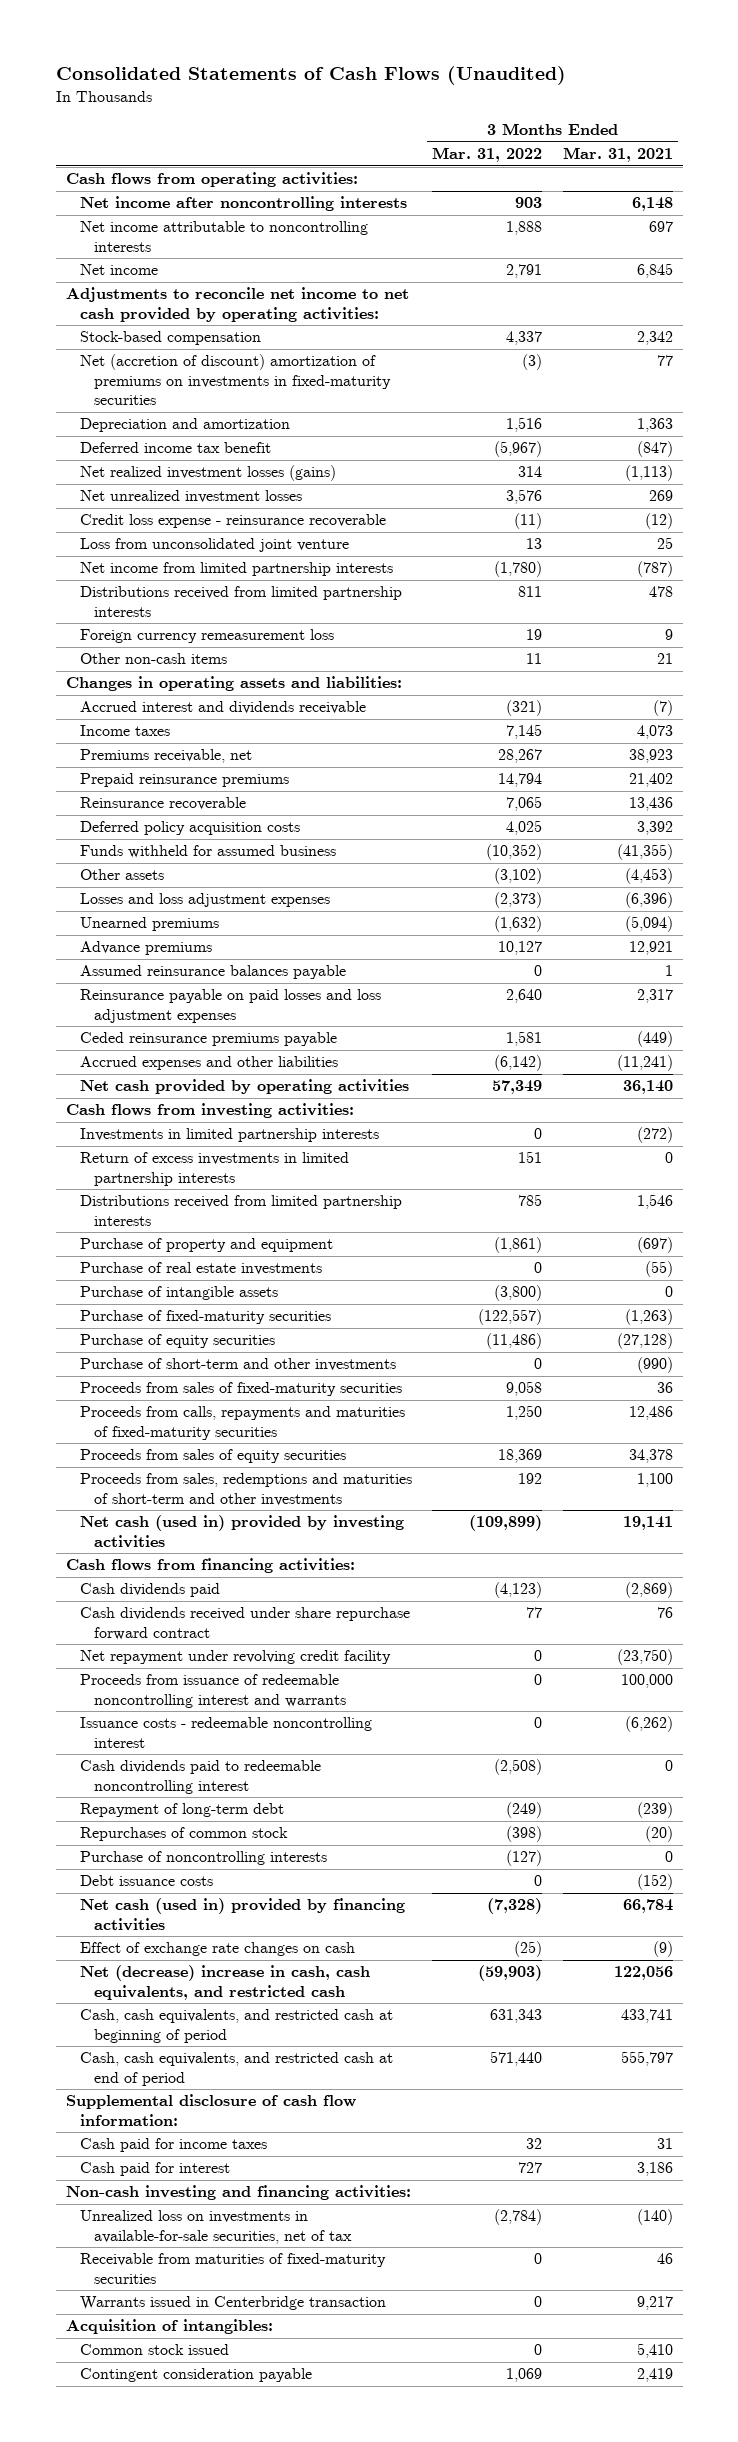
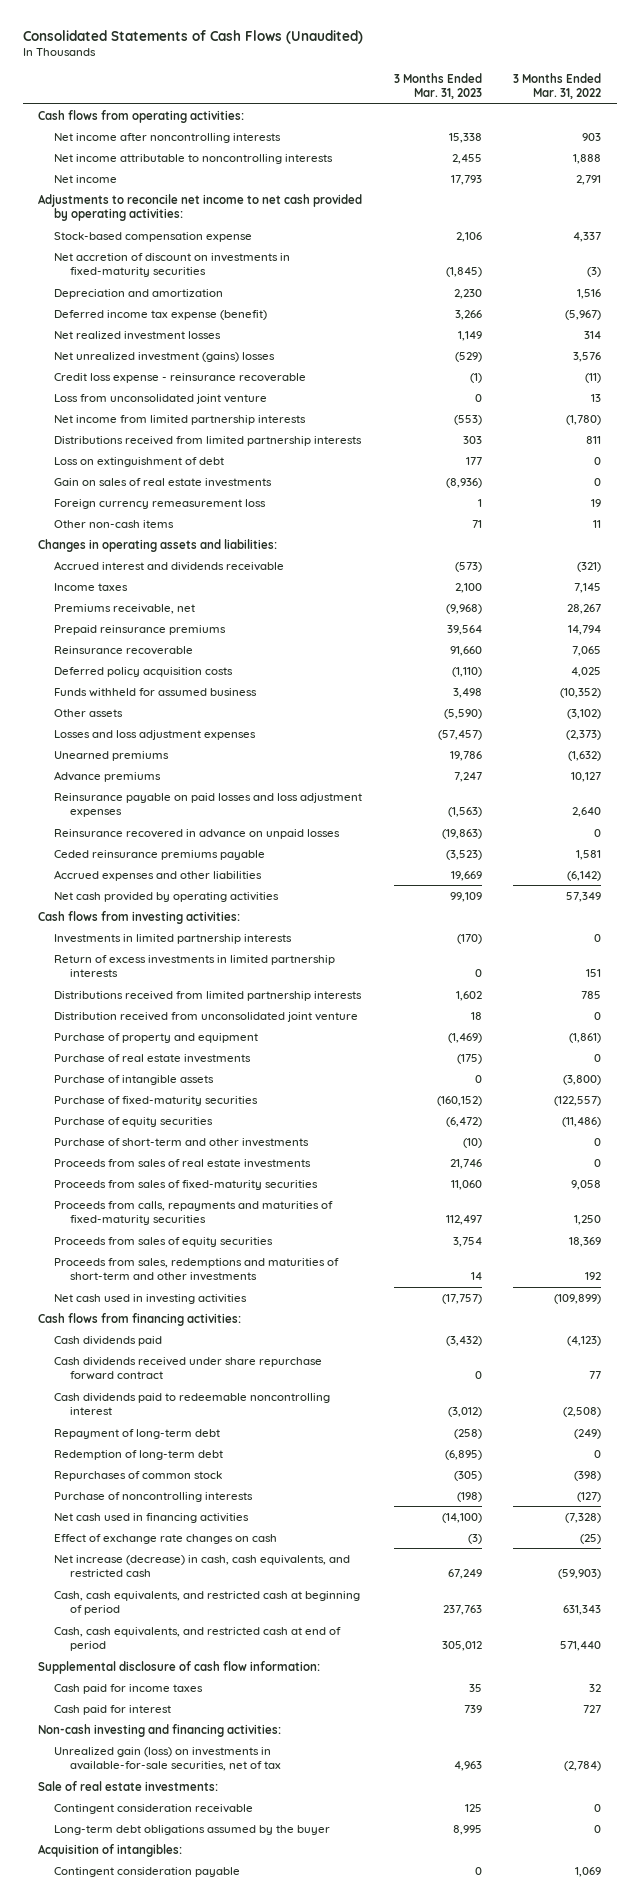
[562,147,673,163] Mar. 31, 2021 -> none
none -> [393,72,482,100] 3 Months Ended Mar. 31, 2023
[80,331,262,346] Stock-based compensation -> [54,231,253,242] Stock-based compensation expense
[80,354,392,406] Net (accretion of discount) amortization of premiums on investments in fixed-maturity securities -> [54,252,291,278] Net accretion of discount on investments in fixed-maturity securities
[80,442,272,454] Deferred income tax benefit -> [54,309,268,320] Deferred income tax expense (benefit)
[80,465,337,482] Net realized investment losses (gains) -> [54,330,222,340] Net realized investment losses
[80,490,303,504] Net unrealized investment losses -> [54,351,276,362] Net unrealized investment (gains) losses
none -> [54,456,225,467] Loss on extinguishment of debt
none -> [54,477,273,487] Gain on sales of real estate investments
[80,965,347,980] Assumed reinsurance balances payable -> none
none -> [54,828,341,839] Reinsurance recovered in advance on unpaid losses
none -> [54,1011,359,1022] Distribution received from unconsolidated joint venture
none -> [54,1158,312,1168] Proceeds from sales of real estate investments
[80,1515,405,1548] Net cash (used in) provided by investing activities -> [54,1293,248,1304] Net cash used in investing activities
[80,1650,392,1665] Net repayment under revolving credit facility -> none
[80,1674,347,1708] Proceeds from issuance of redeemable noncontrolling interest and warrants -> none
[80,1717,373,1748] Issuance costs - redeemable noncontrolling interest -> none
none -> [54,1449,224,1460] Redemption of long-term debt
[80,1875,214,1887] Debt issuance costs -> none
[80,1898,406,1931] Net cash (used in) provided by financing activities -> [54,1512,250,1523] Net cash used in financing activities
[80,1965,371,2000] Net (decrease) increase in cash, cash equivalents, and restricted cash -> [54,1554,351,1578] Net increase (decrease) in cash, cash equivalents, and restricted cash
[80,2253,387,2284] Receivable from maturities of fixed-maturity securities -> none
[80,2296,387,2311] Warrants issued in Centerbridge transaction -> none
[80,2210,353,2244] Unrealized loss on investments in available-for-sale securities, net of tax -> [54,1746,281,1772] Unrealized gain (loss) on investments in available-for-sale securities, net of tax
none -> [38,1780,219,1791] Sale of real estate investments:
none -> [54,1803,254,1814] Contingent consideration receivable
none -> [54,1824,331,1835] Long-term debt obligations assumed by the buyer
[80,2344,230,2356] Common stock issued -> none

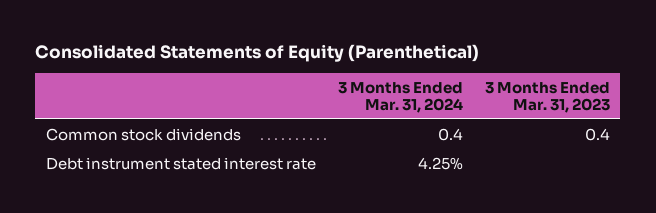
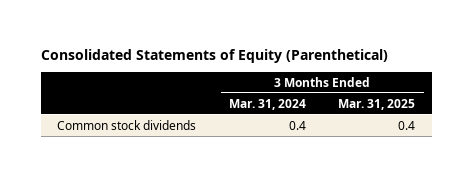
[484,81,610,113] 3 Months Ended Mar. 31, 2023 -> none
none -> [338,98,416,110] Mar. 31, 2025
[46,156,317,170] Debt instrument stated interest rate -> none

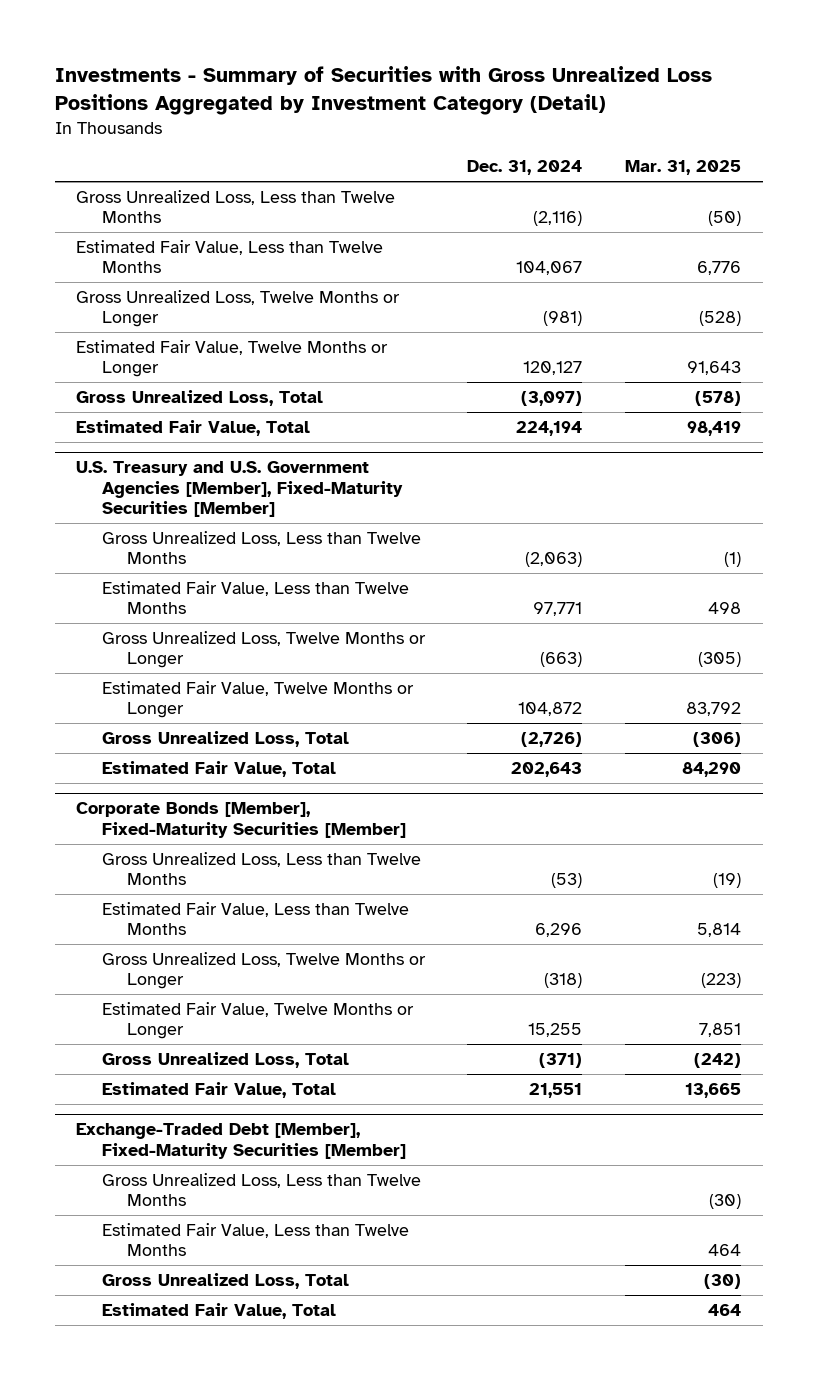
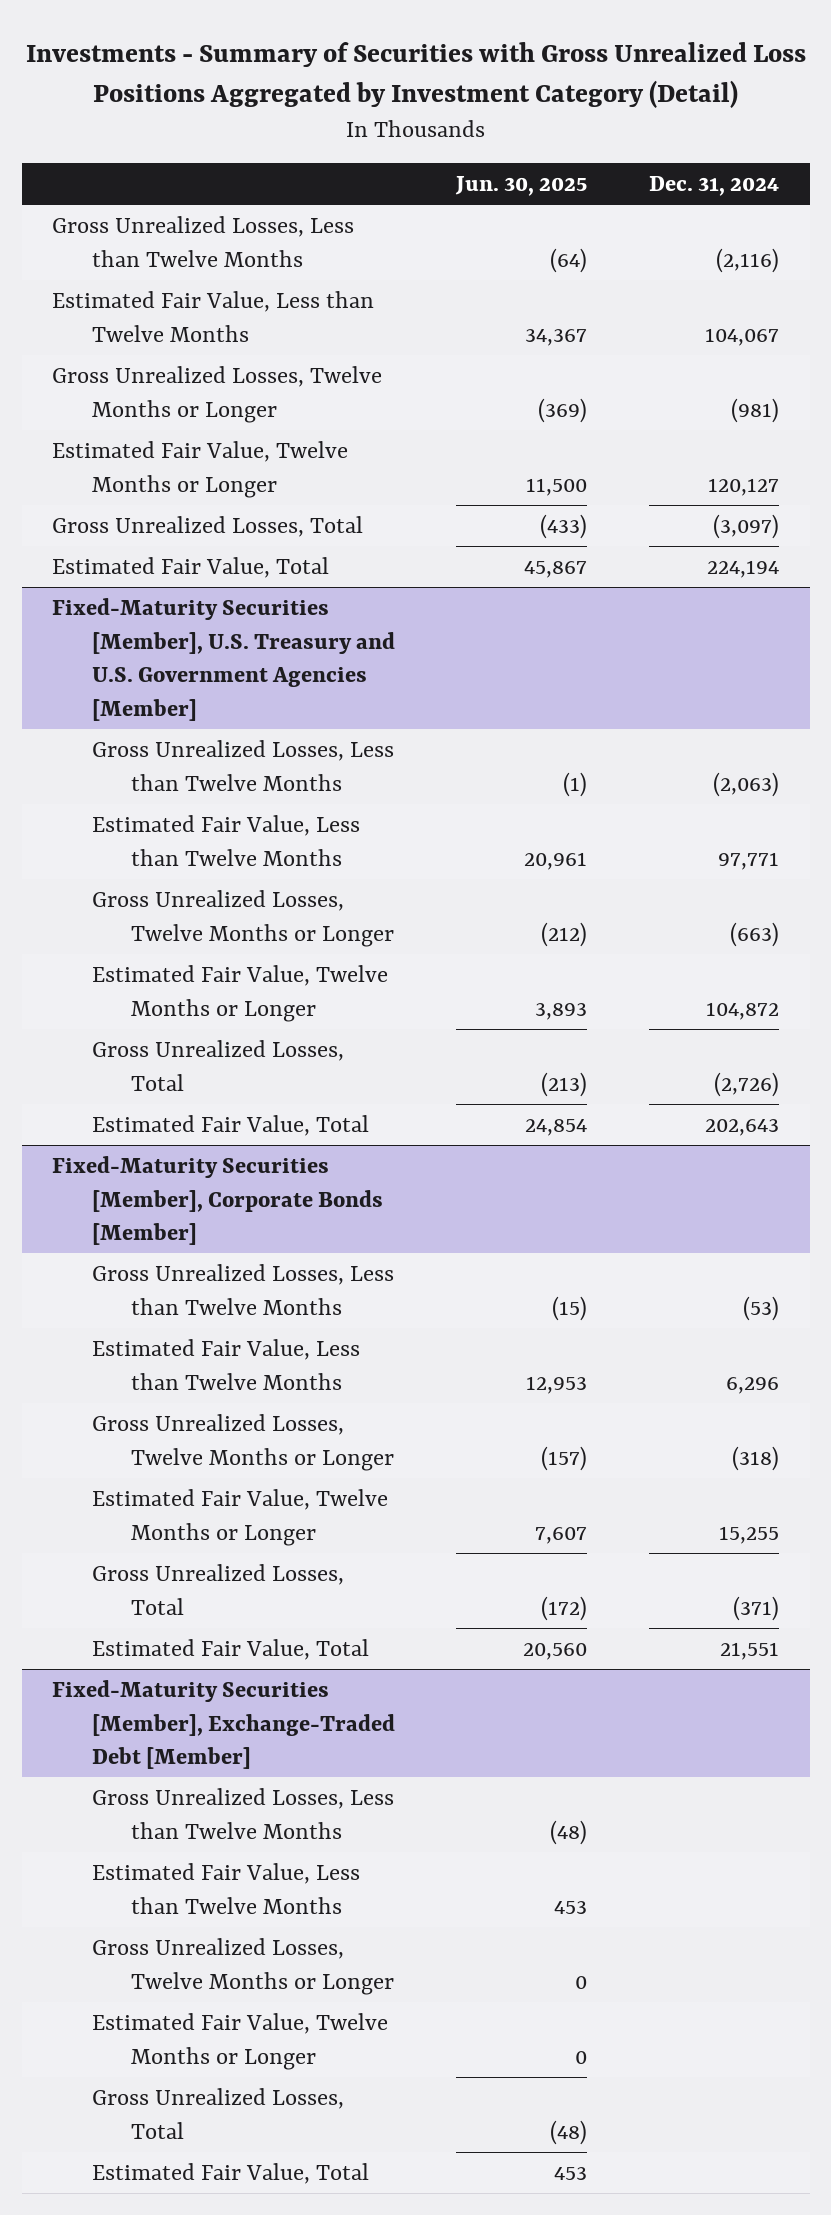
[625,160,742,176] Mar. 31, 2025 -> none
none -> [455,176,588,197] Jun. 30, 2025
[76,189,396,224] Gross Unrealized Loss, Less than Twelve Months -> [52,216,355,267] Gross Unrealized Losses, Less than Twelve Months
[76,289,401,328] Gross Unrealized Loss, Twelve Months or Longer -> [52,366,383,423] Gross Unrealized Losses, Twelve Months or Longer
[76,389,324,406] Gross Unrealized Loss, Total -> [52,516,364,538] Gross Unrealized Losses, Total
[76,461,403,518] U.S. Treasury and U.S. Government Agencies [Member], Fixed-Maturity Securities [Member] -> [52,598,395,721] Fixed-Maturity Securities [Member], U.S. Treasury and U.S. Government Agencies [Member]
[101,530,421,565] Gross Unrealized Loss, Less than Twelve Months -> [91,740,394,791] Gross Unrealized Losses, Less than Twelve Months
[101,630,426,669] Gross Unrealized Loss, Twelve Months or Longer -> [91,890,394,947] Gross Unrealized Losses, Twelve Months or Longer
[101,730,349,747] Gross Unrealized Loss, Total -> [91,1040,344,1091] Gross Unrealized Losses, Total
[76,802,406,838] Corporate Bonds [Member], Fixed-Maturity Securities [Member] -> [52,1156,383,1246] Fixed-Maturity Securities [Member], Corporate Bonds [Member]
[101,851,421,886] Gross Unrealized Loss, Less than Twelve Months -> [91,1264,394,1315] Gross Unrealized Losses, Less than Twelve Months
[101,951,426,990] Gross Unrealized Loss, Twelve Months or Longer -> [91,1414,394,1471] Gross Unrealized Losses, Twelve Months or Longer
[101,1051,349,1068] Gross Unrealized Loss, Total -> [91,1564,344,1615] Gross Unrealized Losses, Total
[76,1123,406,1159] Exchange-Traded Debt [Member], Fixed-Maturity Securities [Member] -> [52,1680,395,1770] Fixed-Maturity Securities [Member], Exchange-Traded Debt [Member]
[101,1172,421,1207] Gross Unrealized Loss, Less than Twelve Months -> [91,1788,394,1839] Gross Unrealized Losses, Less than Twelve Months
none -> [91,1938,394,1995] Gross Unrealized Losses, Twelve Months or Longer
none -> [91,2013,388,2070] Estimated Fair Value, Twelve Months or Longer
[101,1272,349,1289] Gross Unrealized Loss, Total -> [91,2088,344,2139] Gross Unrealized Losses, Total

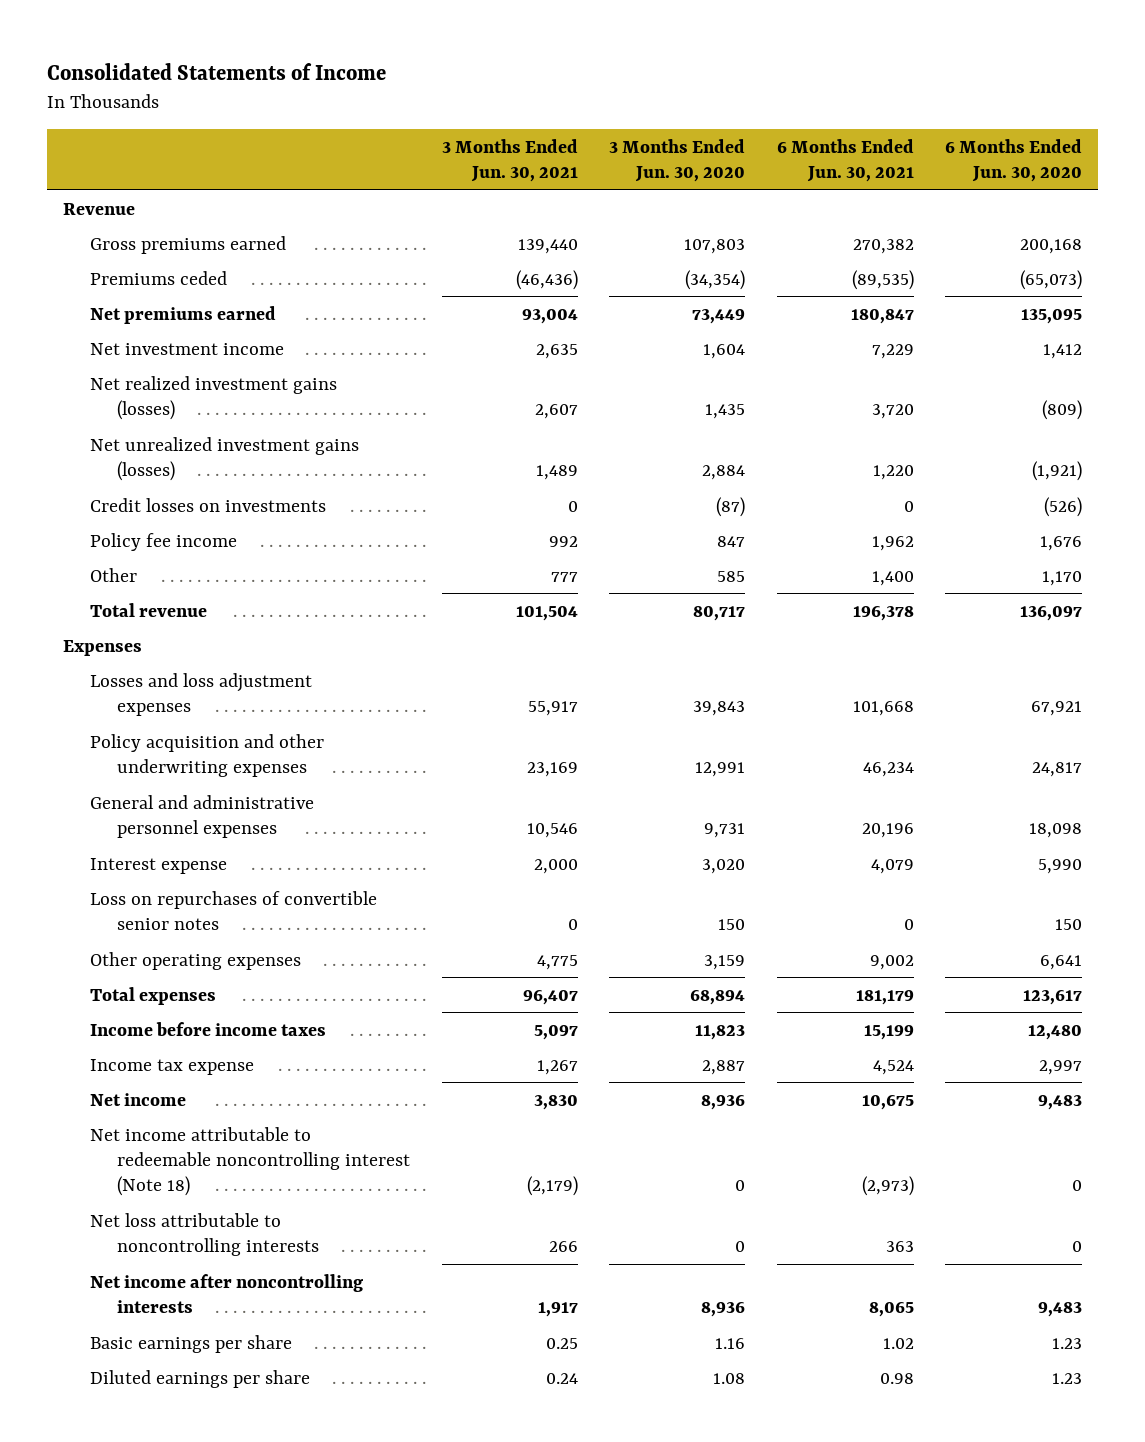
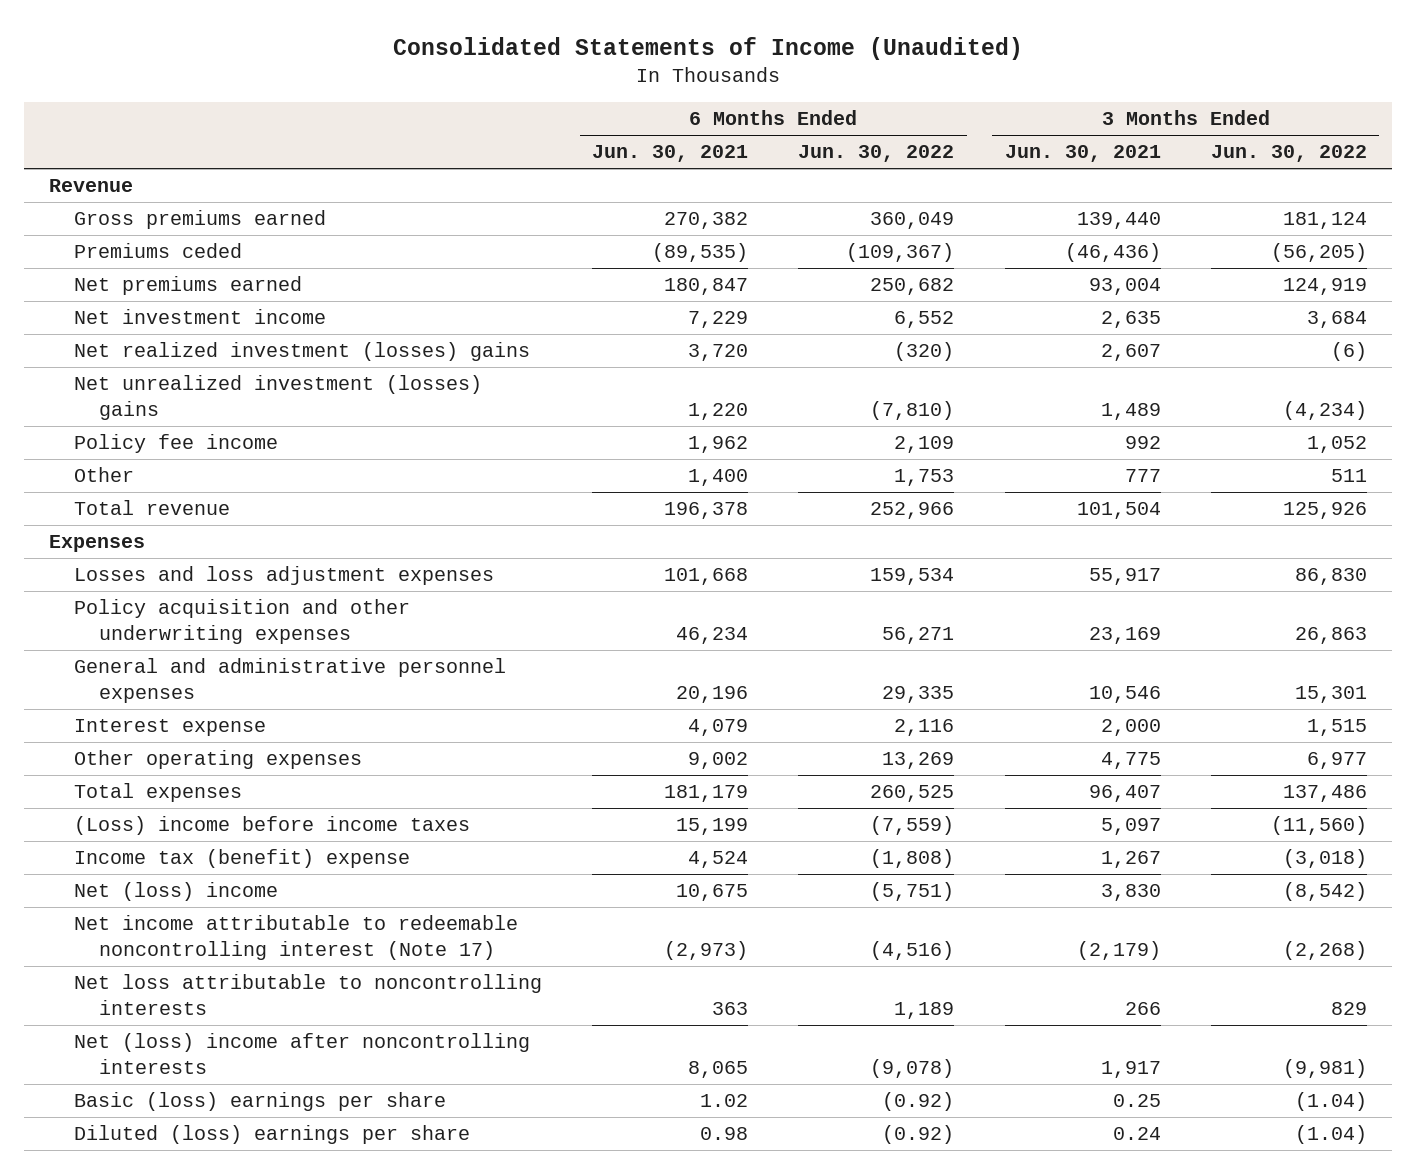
[47,62,387,80] Consolidated Statements of Income -> [393,37,1024,61] Consolidated Statements of Income (Unaudited)
[609,138,746,183] 3 Months Ended Jun. 30, 2020 -> none
[945,138,1083,183] 6 Months Ended Jun. 30, 2020 -> none
none -> [798,145,955,163] Jun. 30, 2022
none -> [1210,145,1367,163] Jun. 30, 2022
[90,497,327,512] Credit losses on investments -> none
[90,375,338,421] Net realized investment gains (losses) -> [74,342,531,362] Net realized investment (losses) gains
[90,436,360,482] Net unrealized investment gains (losses) -> [74,375,483,420] Net unrealized investment (losses) gains
[90,890,378,931] Loss on repurchases of convertible senior notes -> none
[90,1021,327,1036] Income before income taxes -> [74,816,471,836] (Loss) income before income taxes
[90,1058,255,1075] Income tax expense -> [74,849,411,869] Income tax (benefit) expense
[90,1092,187,1106] Net income -> [74,882,279,902] Net (loss) income
[90,1126,411,1197] Net income attributable to redeemable noncontrolling interest (Note 18) -> [74,915,519,960] Net income attributable to redeemable noncontrolling interest (Note 17)
[90,1273,364,1314] Net income after noncontrolling interests -> [74,1033,531,1074] Net (loss) income after noncontrolling interests
[90,1334,293,1353] Basic earnings per share -> [74,1092,447,1112] Basic (loss) earnings per share
[90,1369,311,1388] Diluted earnings per share -> [74,1125,471,1145] Diluted (loss) earnings per share

